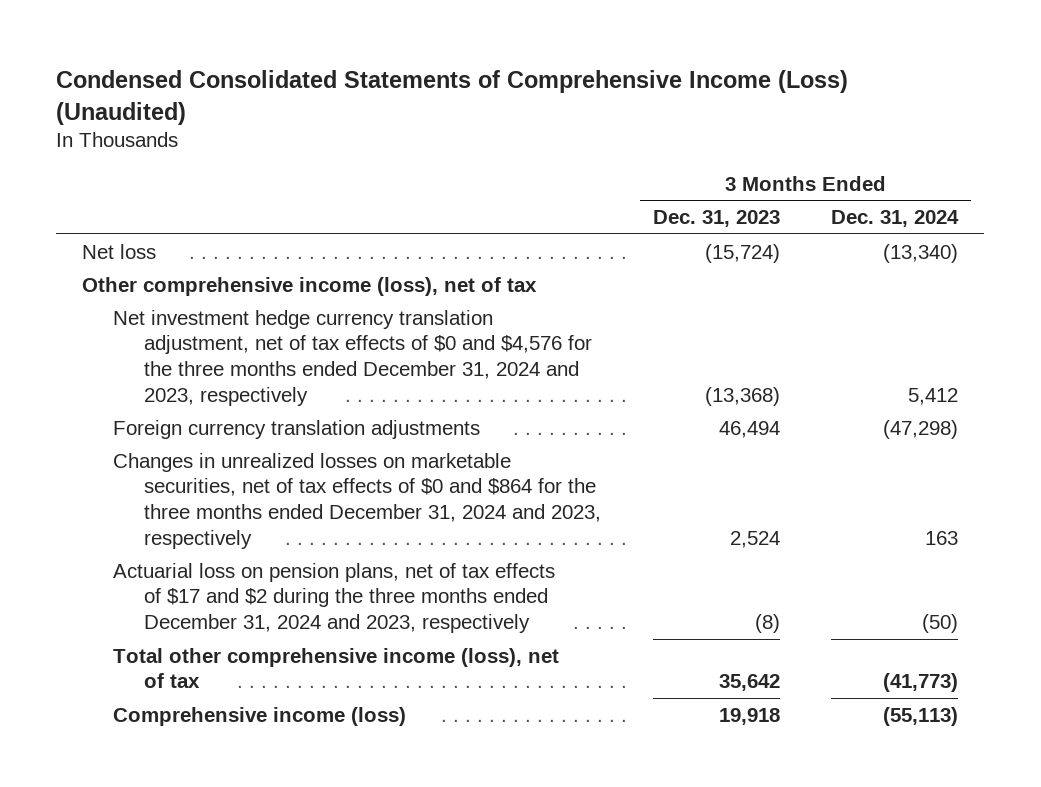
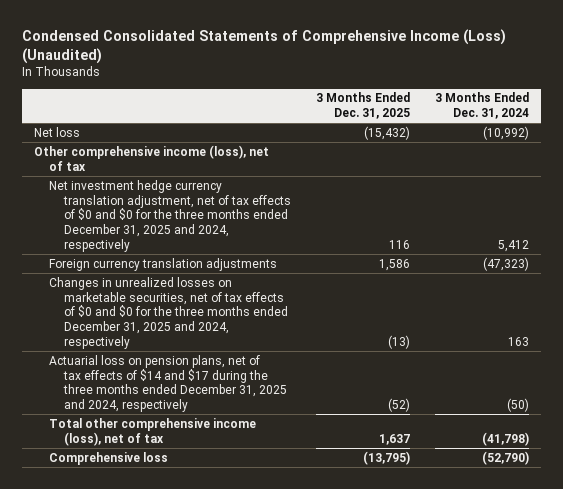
[652,210,780,228] Dec. 31, 2023 -> none
none -> [315,92,410,120] 3 Months Ended Dec. 31, 2025
[883,243,959,263] (13,340) -> [482,125,529,140] (10,992)
[113,309,593,406] Net investment hedge currency translation adjustment, net of tax effects of $0 and $4,576 for the three months ended December 31, 2024 and 2023, respectively -> [49,179,292,252] Net investment hedge currency translation adjustment, net of tax effects of $0 and $0 for the three months ended December 31, 2025 and 2024, respectively
[883,419,959,439] (47,298) -> [482,256,529,271] (47,323)
[113,452,602,549] Changes in unrealized losses on marketable securities, net of tax effects of $0 and $864 for the three months ended December 31, 2024 and 2023, respectively -> [49,276,289,349] Changes in unrealized losses on marketable securities, net of tax effects of $0 and $0 for the three months ended December 31, 2025 and 2024, respectively
[113,562,556,634] Actuarial loss on pension plans, net of tax effects of $17 and $2 during the three months ended December 31, 2024 and 2023, respectively -> [49,354,288,412] Actuarial loss on pension plans, net of tax effects of $14 and $17 during the three months ended December 31, 2025 and 2024, respectively
[883,673,959,693] (41,773) -> [481,431,529,446] (41,798)
[113,706,407,726] Comprehensive income (loss) -> [49,451,169,465] Comprehensive loss
[883,706,959,726] (55,113) -> [481,450,529,465] (52,790)

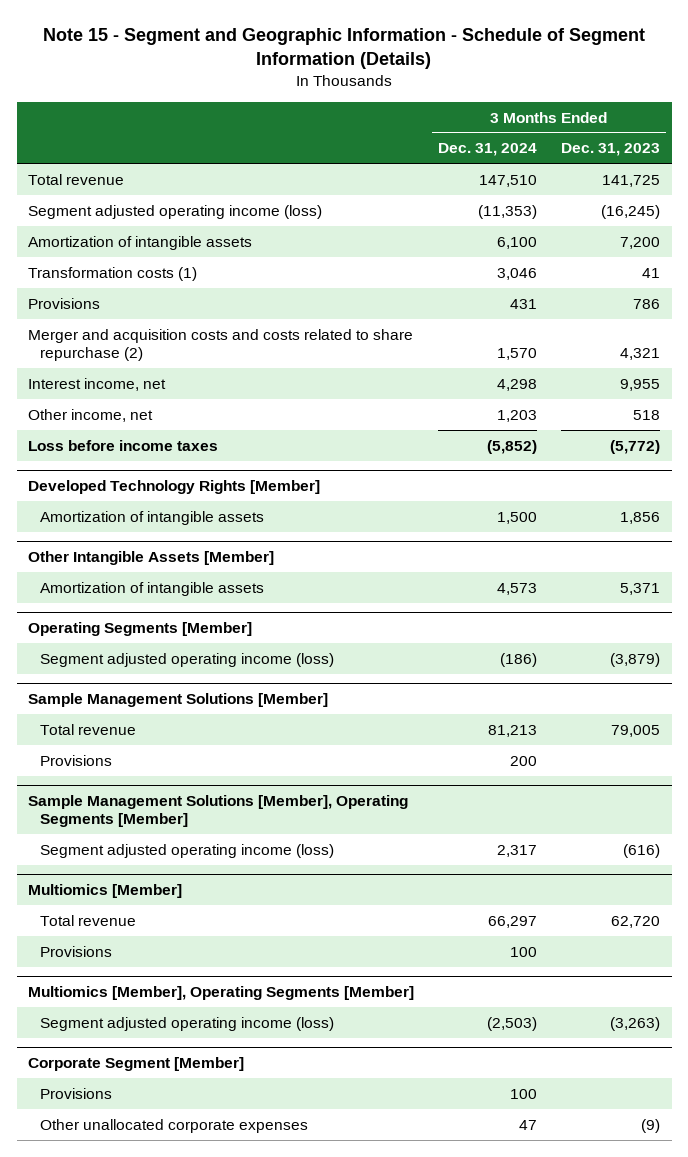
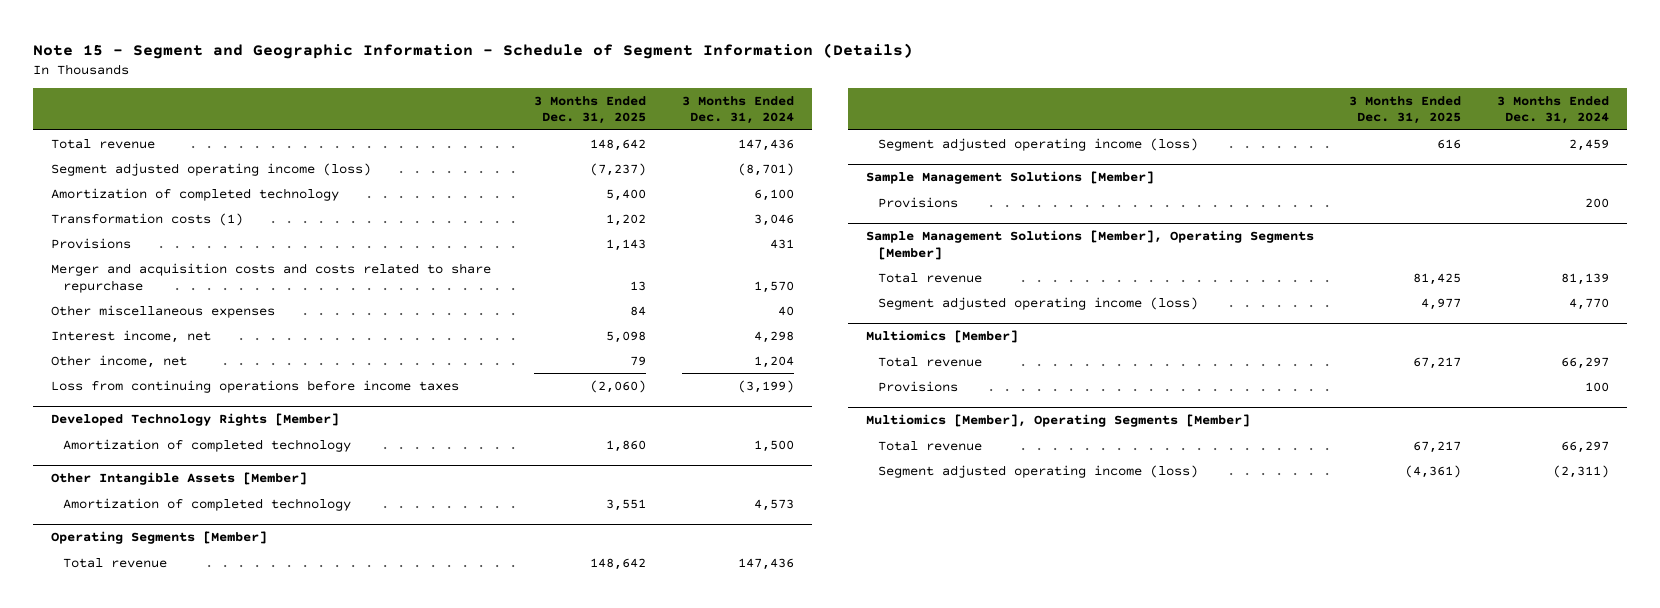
[560,143,660,157] Dec. 31, 2023 -> none
none -> [534,95,647,125] 3 Months Ended Dec. 31, 2025
[479,174,538,187] 147,510 -> [738,138,795,151] 147,436
[478,204,538,219] (11,353) -> [738,162,795,176] (8,701)
[28,235,253,250] Amortization of intangible assets -> [50,187,339,201] Amortization of completed technology
[28,328,414,361] Merger and acquisition costs and costs related to share repurchase (2) -> [50,262,491,293] Merger and acquisition costs and costs related to share repurchase
none -> [50,304,275,318] Other miscellaneous expenses
[497,409,538,422] 1,203 -> [754,355,795,368] 1,204
[28,439,219,451] Loss before income taxes -> [50,379,459,393] Loss from continuing operations before income taxes
[487,439,538,454] (5,852) -> [738,379,795,393] (3,199)
[40,510,265,525] Amortization of intangible assets -> [62,438,351,452] Amortization of completed technology
[40,581,265,596] Amortization of intangible assets -> [62,497,351,511] Amortization of completed technology
none -> [62,557,167,568] Total revenue
[500,652,538,667] (186) -> [1569,138,1610,151] 2,459
[40,723,137,735] Total revenue -> none
none -> [877,272,982,283] Total revenue
[497,844,538,857] 2,317 -> [1569,297,1610,310] 4,770
[28,1056,245,1071] Corporate Segment [Member] -> none
[40,1087,113,1099] Provisions -> none
[40,1118,309,1133] Other unallocated corporate expenses -> none
none -> [877,440,982,451] Total revenue
[487,1016,538,1031] (2,503) -> [1553,464,1610,478] (2,311)

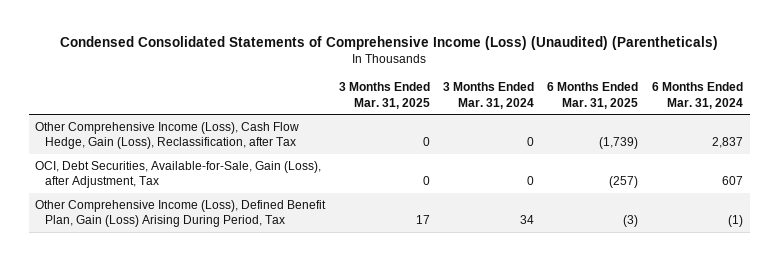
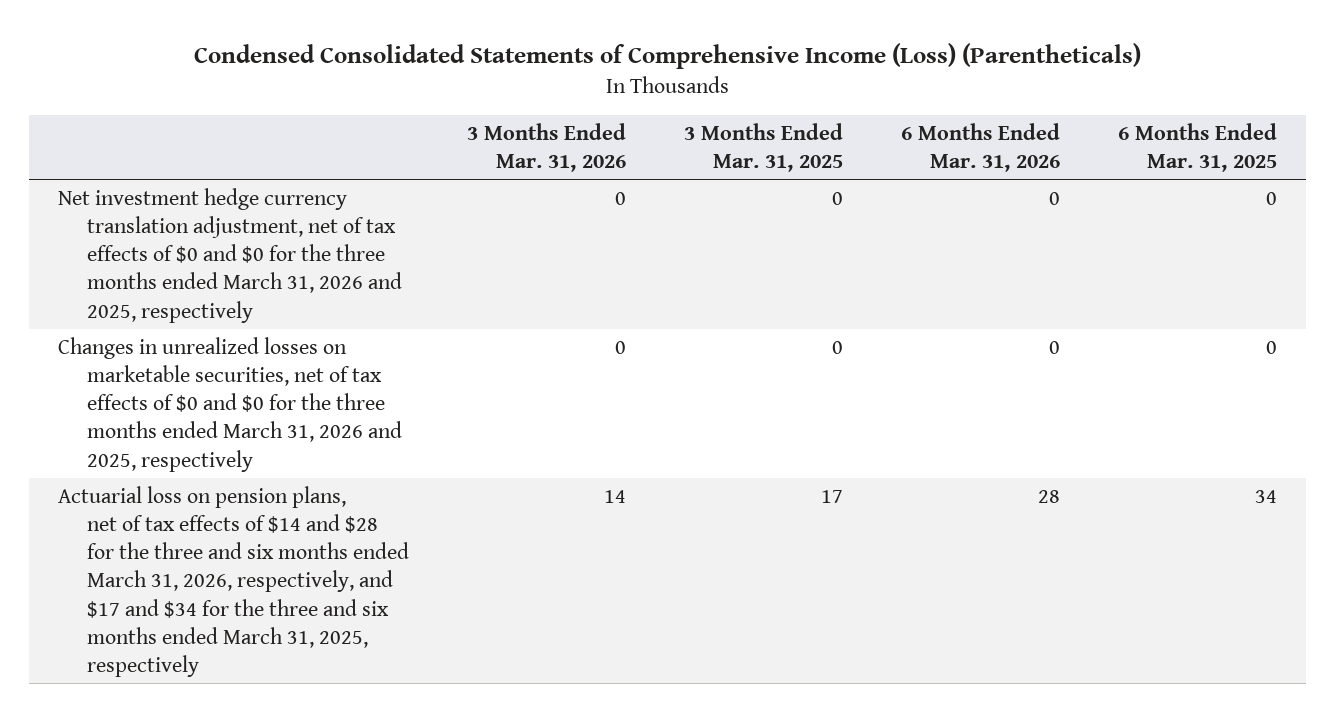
[60,36,719,51] Condensed Consolidated Statements of Comprehensive Income (Loss) (Unaudited) (Parentheticals) -> [193,43,1141,70] Condensed Consolidated Statements of Comprehensive Income (Loss) (Parentheticals)
[443,82,535,109] 3 Months Ended Mar. 31, 2024 -> none
[651,82,743,109] 6 Months Ended Mar. 31, 2024 -> none
none -> [467,122,627,172] 3 Months Ended Mar. 31, 2026
none -> [901,122,1061,172] 6 Months Ended Mar. 31, 2026
[35,122,300,150] Other Comprehensive Income (Loss), Cash Flow Hedge, Gain (Loss), Reclassification, after Tax -> none
[35,161,322,189] OCI, Debt Securities, Available-for-Sale, Gain (Loss), after Adjustment, Tax -> none
[35,200,327,228] Other Comprehensive Income (Loss), Defined Benefit Plan, Gain (Loss) Arising During Period, Tax -> none
none -> [58,187,403,323] Net investment hedge currency translation adjustment, net of tax effects of $0 and $0 for the three months ended March 31, 2026 and 2025, respectively
none -> [58,336,403,472] Changes in unrealized losses on marketable securities, net of tax effects of $0 and $0 for the three months ended March 31, 2026 and 2025, respectively
none -> [58,485,410,677] Actuarial loss on pension plans, net of tax effects of $14 and $28 for the three and six months ended March 31, 2026, respectively, and $17 and $34 for the three and six months ended March 31, 2025, respectively

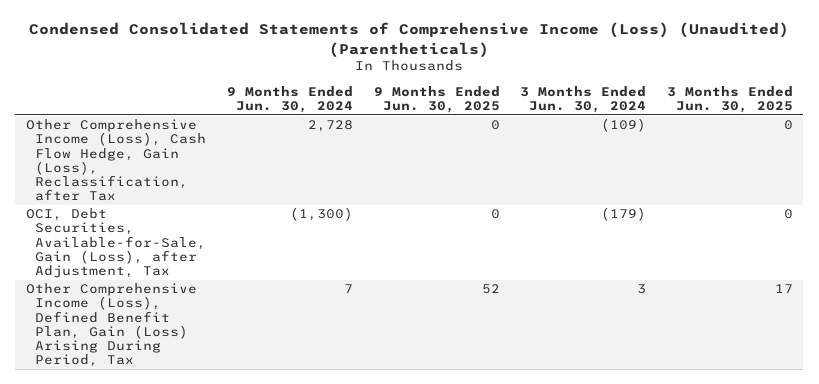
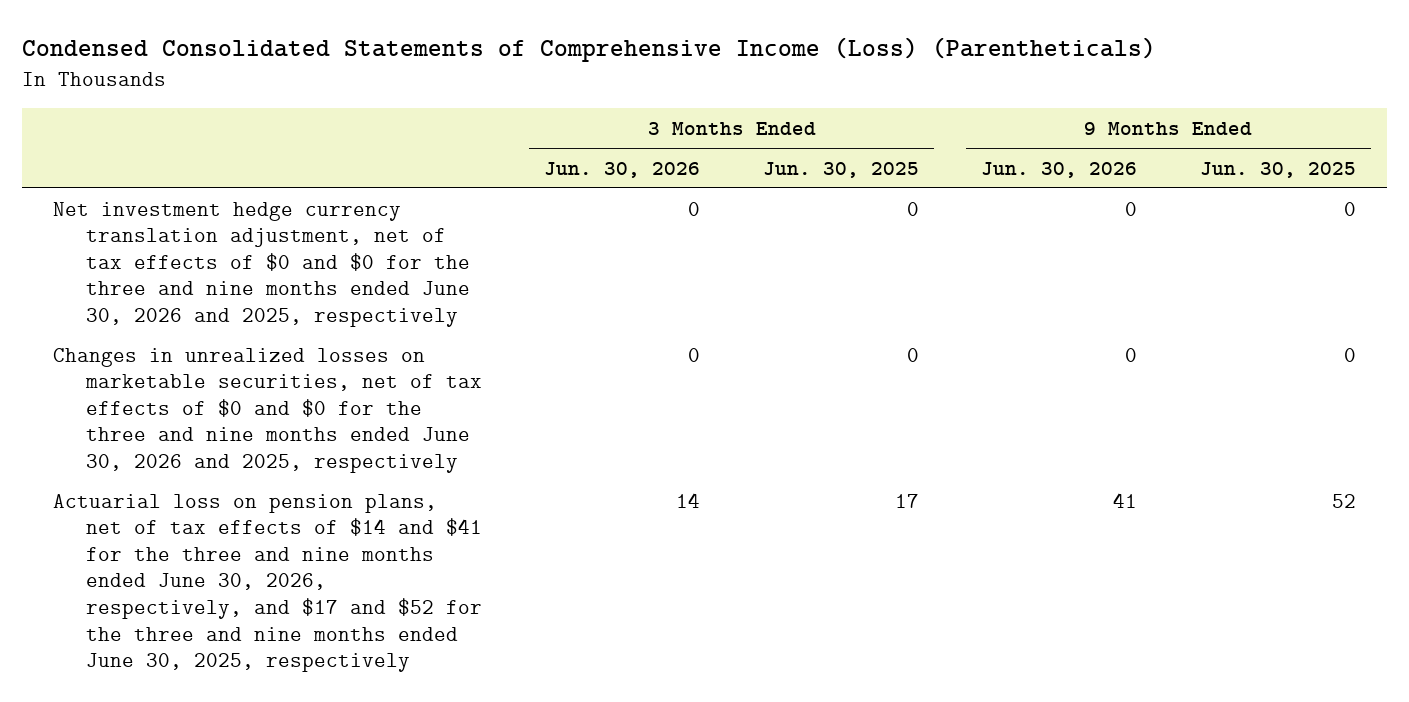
[29,22,790,58] Condensed Consolidated Statements of Comprehensive Income (Loss) (Unaudited) (Parentheticals) -> [21,37,1156,63] Condensed Consolidated Statements of Comprehensive Income (Loss) (Parentheticals)
[226,85,353,114] 9 Months Ended Jun. 30, 2024 -> none
[520,85,647,114] 3 Months Ended Jun. 30, 2024 -> none
none -> [544,161,701,178] Jun. 30, 2026
none -> [981,161,1138,178] Jun. 30, 2026
[25,119,207,202] Other Comprehensive Income (Loss), Cash Flow Hedge, Gain (Loss), Reclassification, after Tax -> [53,201,470,328] Net investment hedge currency translation adjustment, net of tax effects of $0 and $0 for the three and nine months ended June 30, 2026 and 2025, respectively
[25,208,207,279] OCI, Debt Securities, Available-for-Sale, Gain (Loss), after Adjustment, Tax -> [53,347,482,474] Changes in unrealized losses on marketable securities, net of tax effects of $0 and $0 for the three and nine months ended June 30, 2026 and 2025, respectively
[25,283,197,368] Other Comprehensive Income (Loss), Defined Benefit Plan, Gain (Loss) Arising During Period, Tax -> [53,493,482,673] Actuarial loss on pension plans, net of tax effects of $14 and $41 for the three and nine months ended June 30, 2026, respectively, and $17 and $52 for the three and nine months ended June 30, 2025, respectively

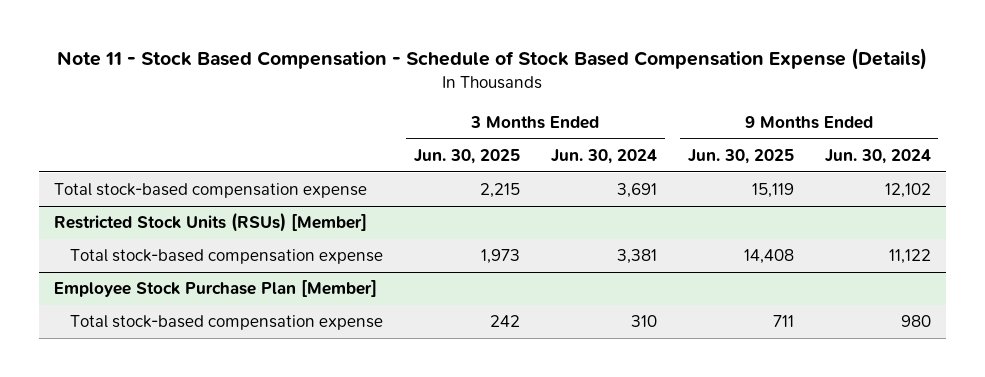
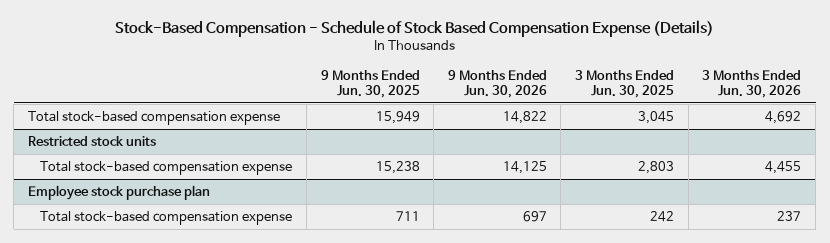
[57,48,928,71] Note 11 - Stock Based Compensation - Schedule of Stock Based Compensation Expense (Details) -> [114,20,714,38] Stock-Based Compensation - Schedule of Stock Based Compensation Expense (Details)
[550,149,657,165] Jun. 30, 2024 -> none
[824,149,931,165] Jun. 30, 2024 -> none
none -> [447,69,547,99] 9 Months Ended Jun. 30, 2026
none -> [702,69,802,99] 3 Months Ended Jun. 30, 2026
[479,183,520,199] 2,215 -> [638,110,675,124] 3,045
[751,183,794,199] 15,119 -> [375,110,420,124] 15,949
[54,212,368,233] Restricted Stock Units (RSUs) [Member] -> [28,135,157,146] Restricted stock units
[480,249,520,265] 1,973 -> [638,160,675,174] 2,803
[743,249,794,265] 14,408 -> [375,160,420,174] 15,238
[54,280,378,298] Employee Stock Purchase Plan [Member] -> [28,184,211,200] Employee stock purchase plan

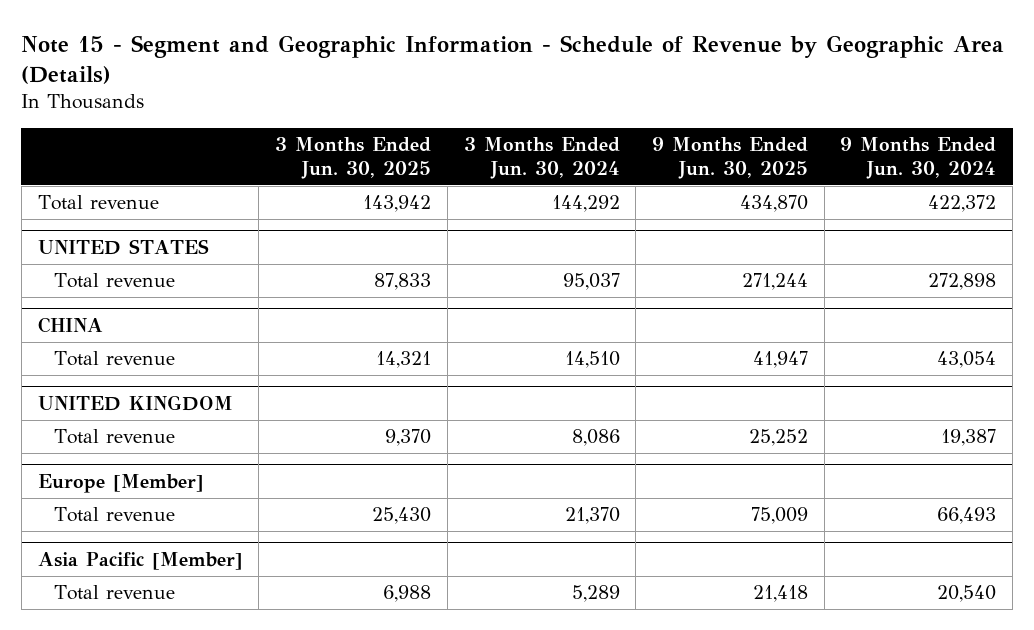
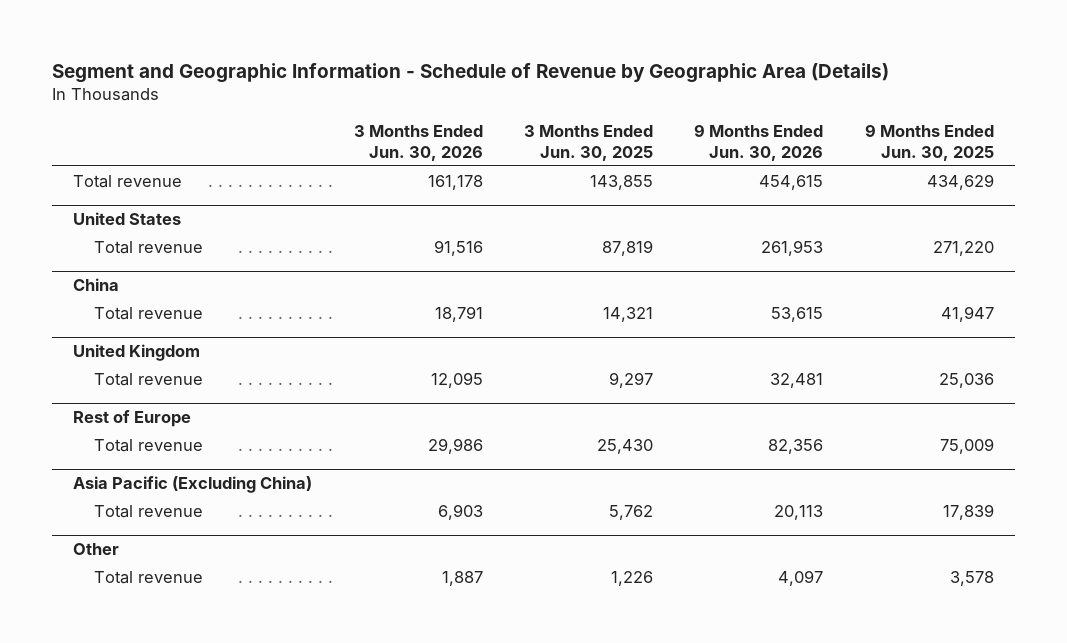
[21,34,1005,84] Note 15 - Segment and Geographic Information - Schedule of Revenue by Geographic Area (Details) -> [52,63,890,84] Segment and Geographic Information - Schedule of Revenue by Geographic Area (Details)
[463,137,620,179] 3 Months Ended Jun. 30, 2024 -> none
[840,137,997,179] 9 Months Ended Jun. 30, 2024 -> none
none -> [353,125,483,161] 3 Months Ended Jun. 30, 2026
none -> [694,124,824,161] 9 Months Ended Jun. 30, 2026
[363,195,432,213] 143,942 -> [589,175,653,191] 143,855
[739,195,808,213] 434,870 -> [926,174,994,191] 434,629
[37,239,209,256] UNITED STATES -> [73,212,182,226] United States
[374,273,432,291] 87,833 -> [601,240,653,257] 87,819
[741,273,808,291] 271,244 -> [932,241,994,257] 271,220
[37,317,103,334] CHINA -> [73,278,120,292] China
[37,395,233,412] UNITED KINGDOM -> [73,344,201,362] United Kingdom
[385,429,432,447] 9,370 -> [608,372,653,389] 9,297
[748,429,808,447] 25,252 -> [938,373,994,389] 25,036
[37,474,204,494] Europe [Member] -> [73,410,192,428] Rest of Europe
[37,552,243,571] Asia Pacific [Member] -> none
none -> [73,476,313,494] Asia Pacific (Excluding China)
[383,585,432,603] 6,988 -> [608,505,653,521] 5,762
[752,585,808,603] 21,418 -> [942,504,994,521] 17,839
none -> [73,543,120,556] Other
none -> [93,571,203,585] Total revenue

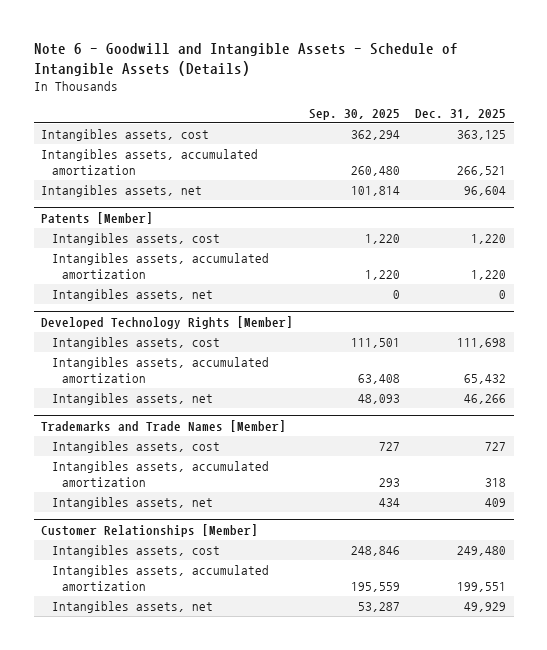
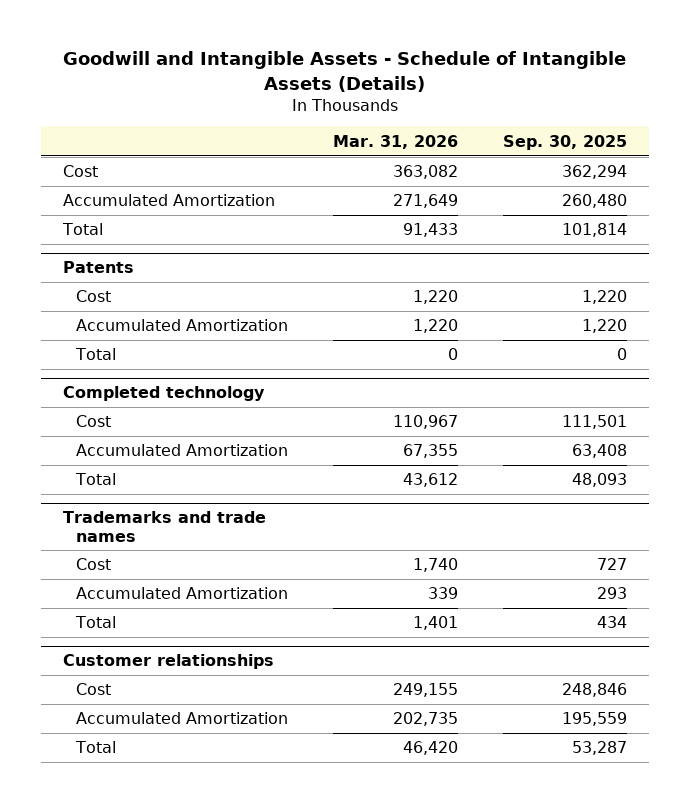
[33,43,458,77] Note 6 - Goodwill and Intangible Assets - Schedule of Intangible Assets (Details) -> [63,51,627,92] Goodwill and Intangible Assets - Schedule of Intangible Assets (Details)
[414,108,506,119] Dec. 31, 2025 -> none
none -> [332,134,458,149] Mar. 31, 2026
[41,128,210,141] Intangibles assets, cost -> [63,165,99,178] Cost
[41,148,259,175] Intangibles assets, accumulated amortization -> [63,194,276,207] Accumulated Amortization
[41,184,203,197] Intangibles assets, net -> [62,223,104,236] Total
[41,211,154,224] Patents [Member] -> [63,261,135,274] Patents
[51,232,220,245] Intangibles assets, cost -> [75,290,111,303] Cost
[51,252,269,279] Intangibles assets, accumulated amortization -> [75,319,288,332] Accumulated Amortization
[51,288,213,301] Intangibles assets, net -> [74,348,116,361] Total
[41,315,294,329] Developed Technology Rights [Member] -> [63,386,266,402] Completed technology
[51,336,220,349] Intangibles assets, cost -> [75,415,111,428] Cost
[51,356,269,383] Intangibles assets, accumulated amortization -> [75,444,288,457] Accumulated Amortization
[51,392,213,405] Intangibles assets, net -> [74,473,116,486] Total
[41,419,287,432] Trademarks and Trade Names [Member] -> [63,511,267,542] Trademarks and trade names
[51,440,220,453] Intangibles assets, cost -> [75,558,111,571] Cost
[51,460,269,487] Intangibles assets, accumulated amortization -> [75,587,288,600] Accumulated Amortization
[51,496,213,509] Intangibles assets, net -> [74,616,116,629] Total
[41,523,259,537] Customer Relationships [Member] -> [63,654,275,670] Customer relationships
[51,544,220,557] Intangibles assets, cost -> [75,683,111,696] Cost
[51,564,269,591] Intangibles assets, accumulated amortization -> [75,712,288,725] Accumulated Amortization
[51,600,213,613] Intangibles assets, net -> [74,741,116,754] Total

